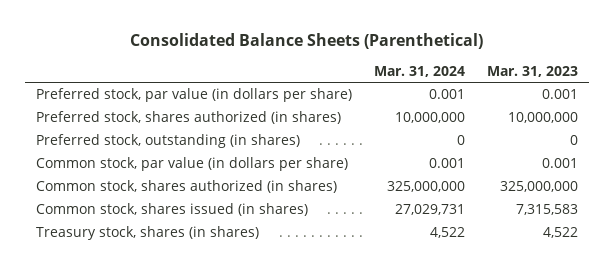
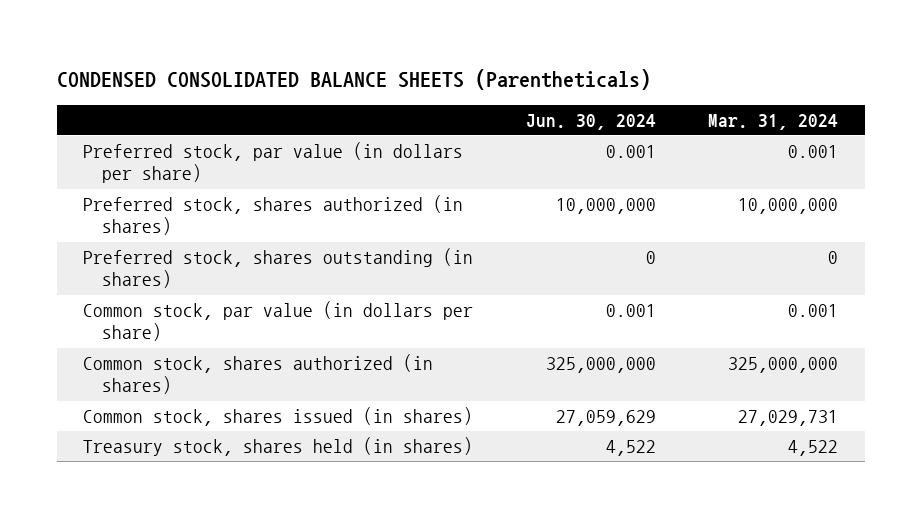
[130,33,484,50] Consolidated Balance Sheets (Parenthetical) -> [56,68,651,90] CONDENSED CONSOLIDATED BALANCE SHEETS (Parentheticals)
[487,65,579,77] Mar. 31, 2023 -> none
none -> [525,113,656,130] Jun. 30, 2024
[36,134,301,149] Preferred stock, outstanding (in shares) -> [83,248,474,289] Preferred stock, shares outstanding (in shares)
[36,226,260,241] Treasury stock, shares (in shares) -> [83,437,474,457] Treasury stock, shares held (in shares)

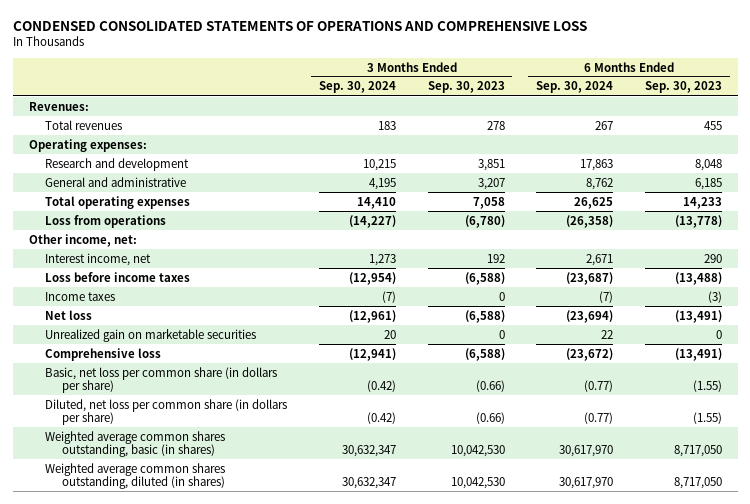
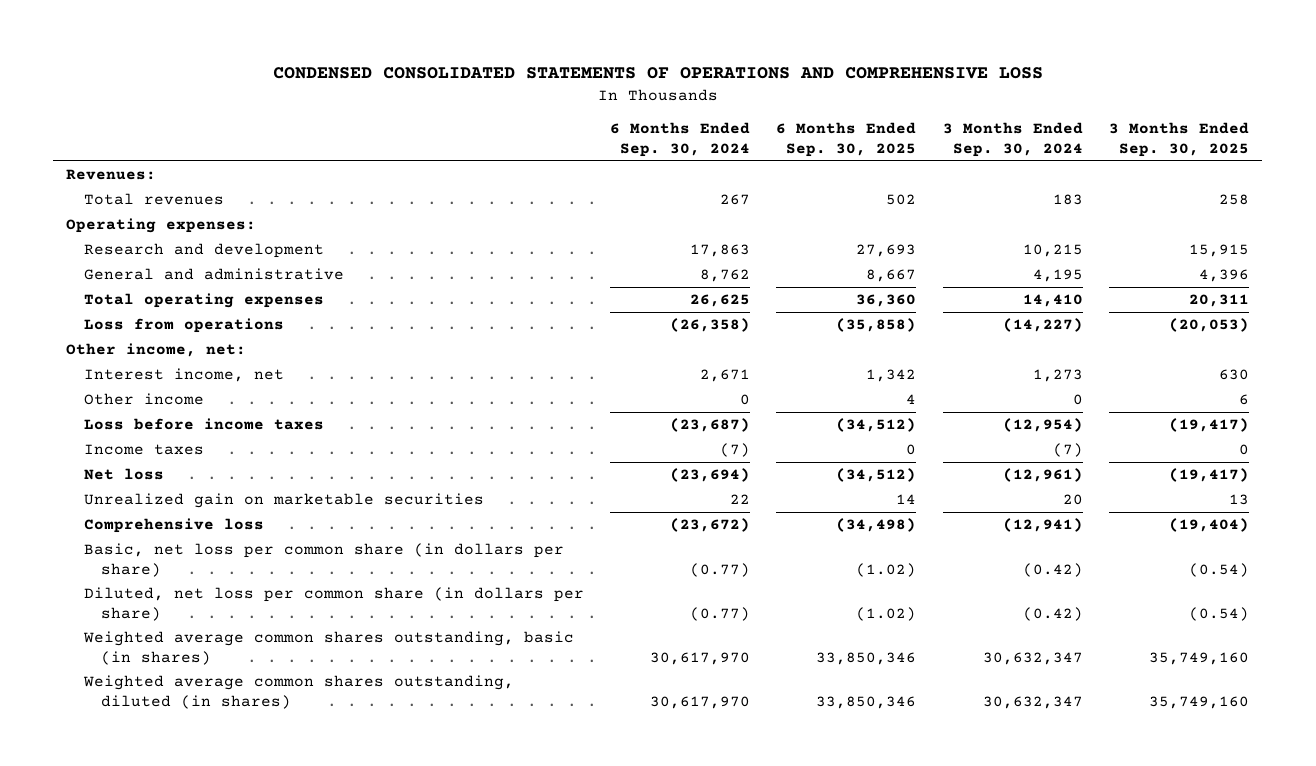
[427,81,505,94] Sep. 30, 2023 -> none
[644,81,722,94] Sep. 30, 2023 -> none
none -> [776,122,917,157] 6 Months Ended Sep. 30, 2025
none -> [1109,122,1250,157] 3 Months Ended Sep. 30, 2025
none -> [83,393,204,406] Other income

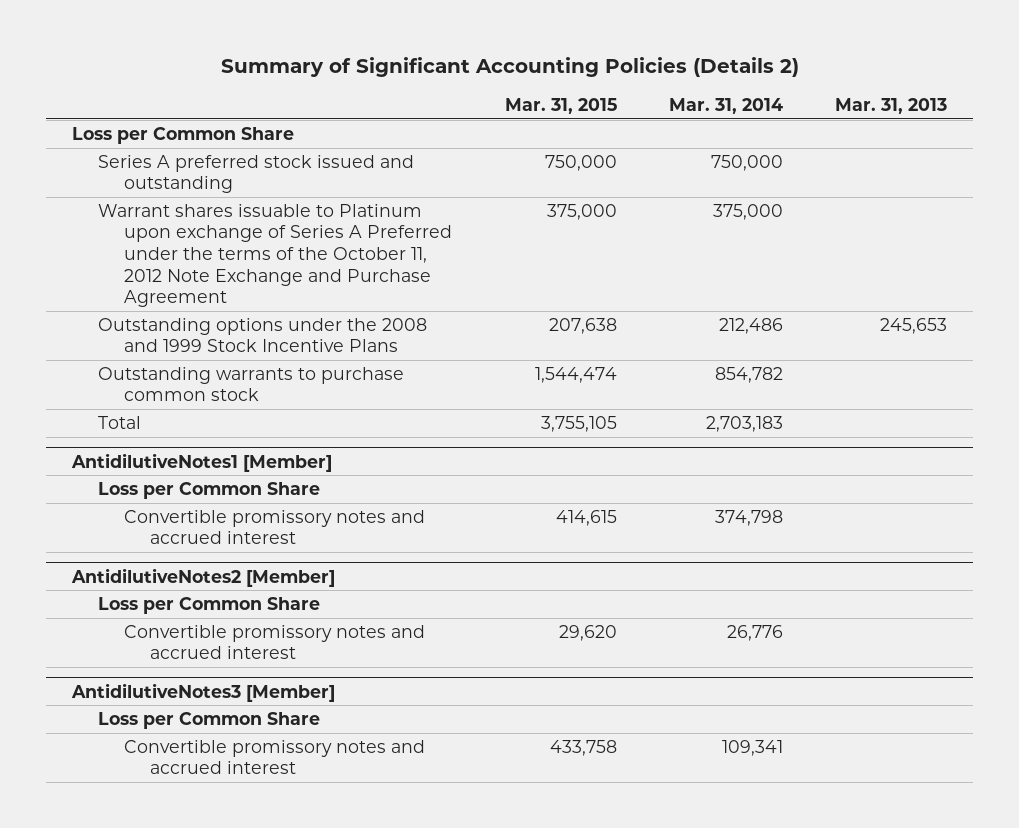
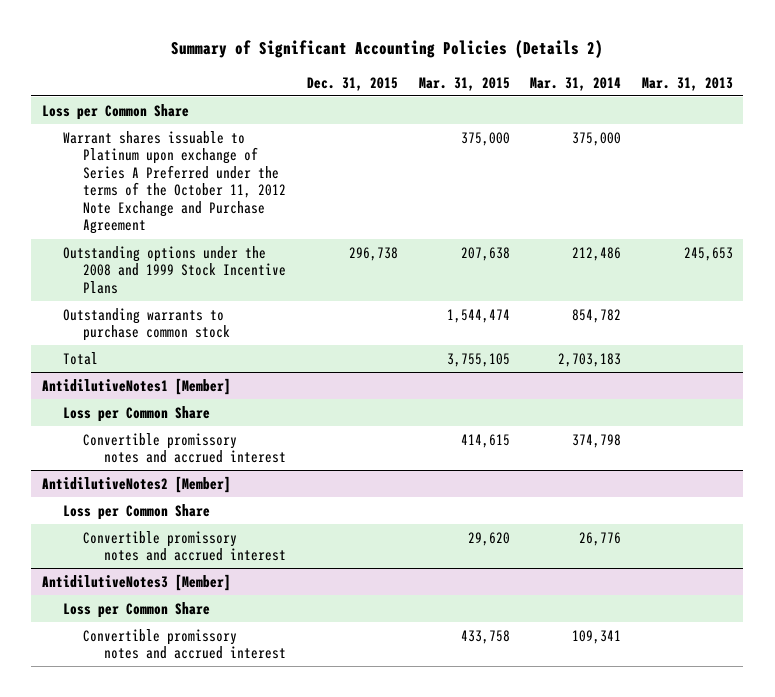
none -> [307,76,399,91] Dec. 31, 2015
[98,154,415,194] Series A preferred stock issued and outstanding -> none

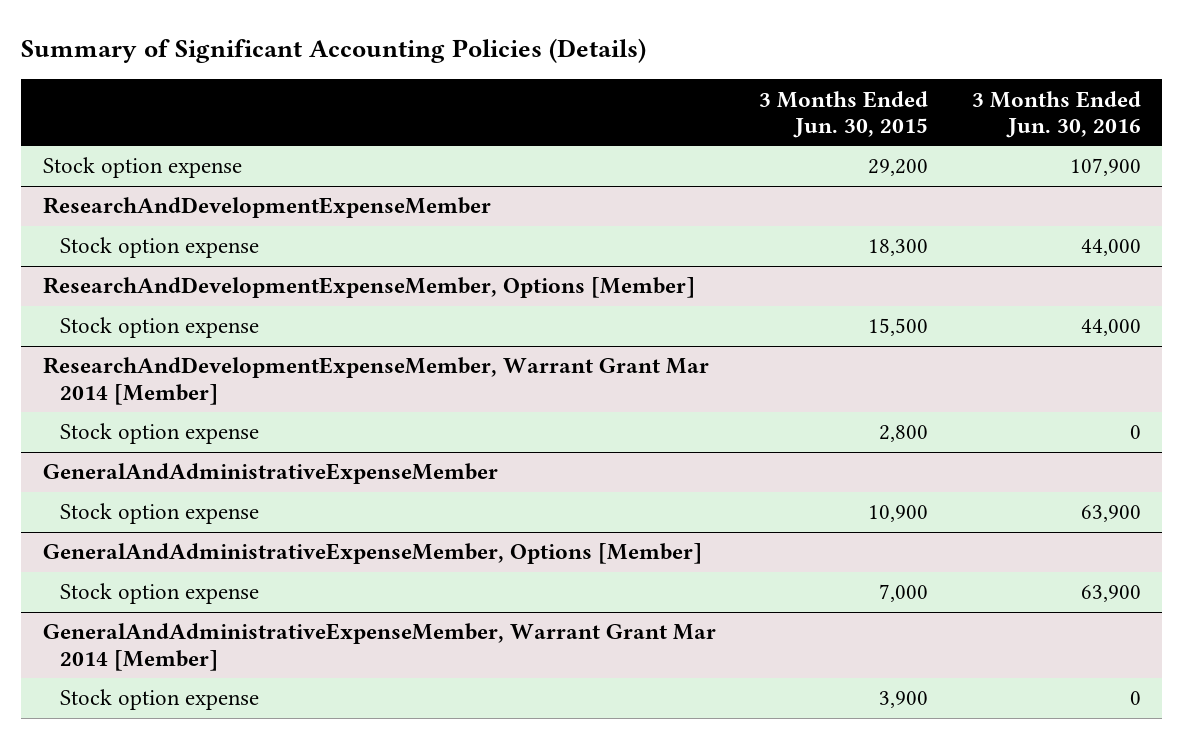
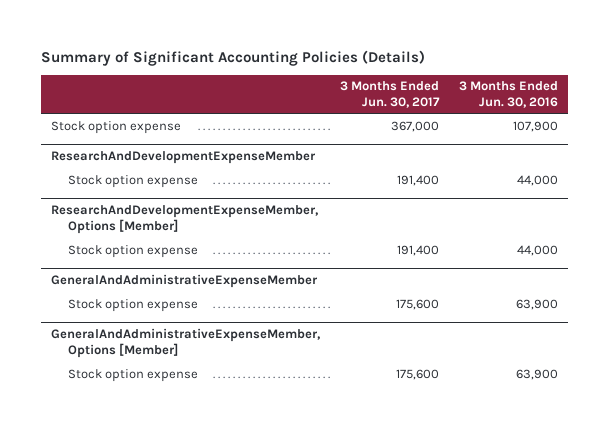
[759,90,929,139] 3 Months Ended Jun. 30, 2015 -> none
none -> [340,81,441,109] 3 Months Ended Jun. 30, 2017
[43,357,710,405] ResearchAndDevelopmentExpenseMember, Warrant Grant Mar 2014 [Member] -> none
[59,423,259,445] Stock option expense -> none
[43,623,717,671] GeneralAndAdministrativeExpenseMember, Warrant Grant Mar 2014 [Member] -> none
[59,689,259,711] Stock option expense -> none

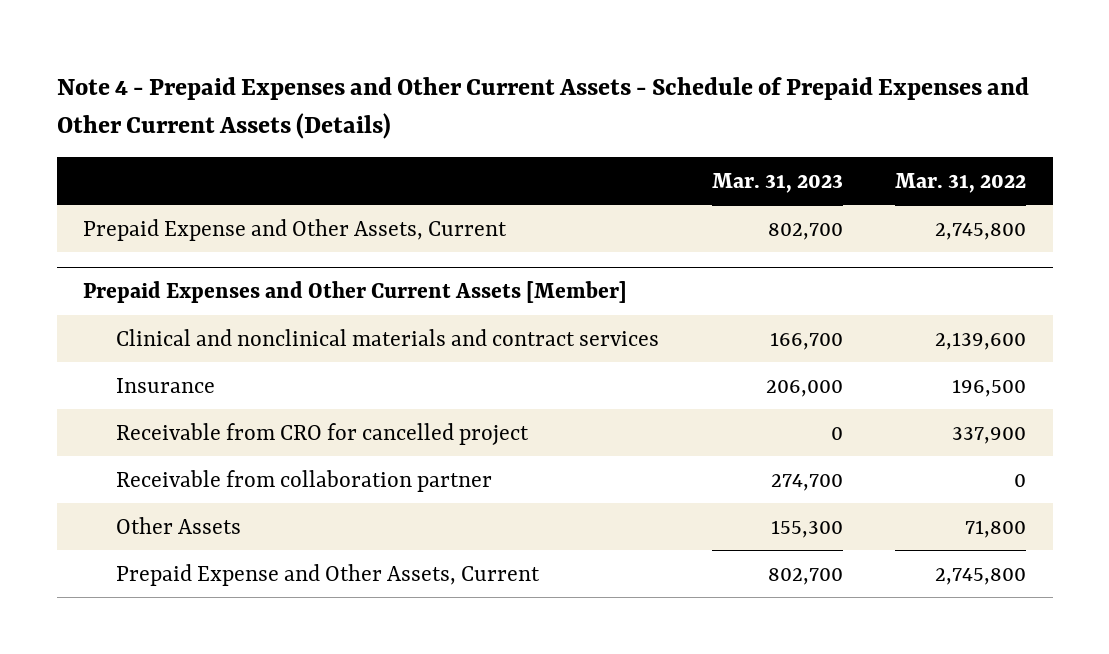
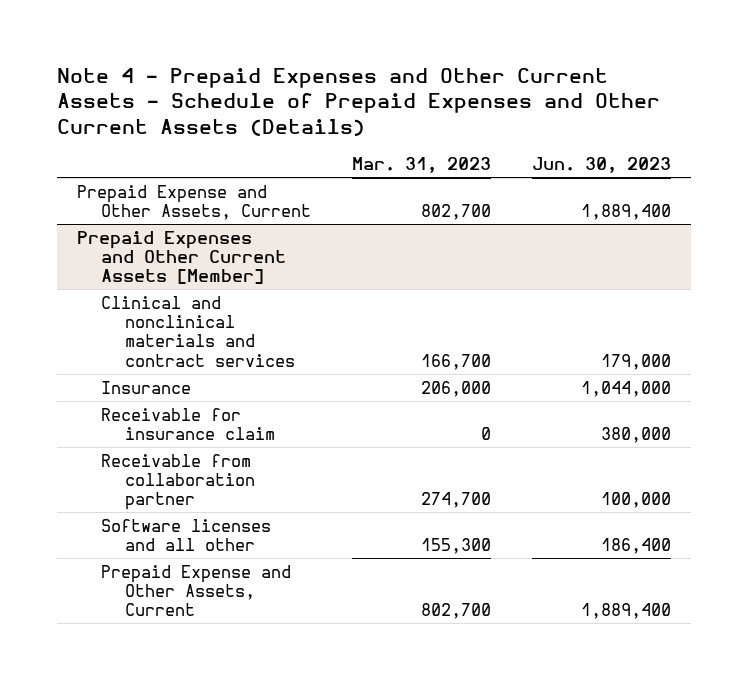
[895,172,1027,193] Mar. 31, 2022 -> none
none -> [531,156,671,173] Jun. 30, 2023
[115,422,529,445] Receivable from CRO for cancelled project -> none
none -> [101,407,276,441] Receivable for insurance claim
[115,516,241,534] Other Assets -> [101,518,272,552] Software licenses and all other

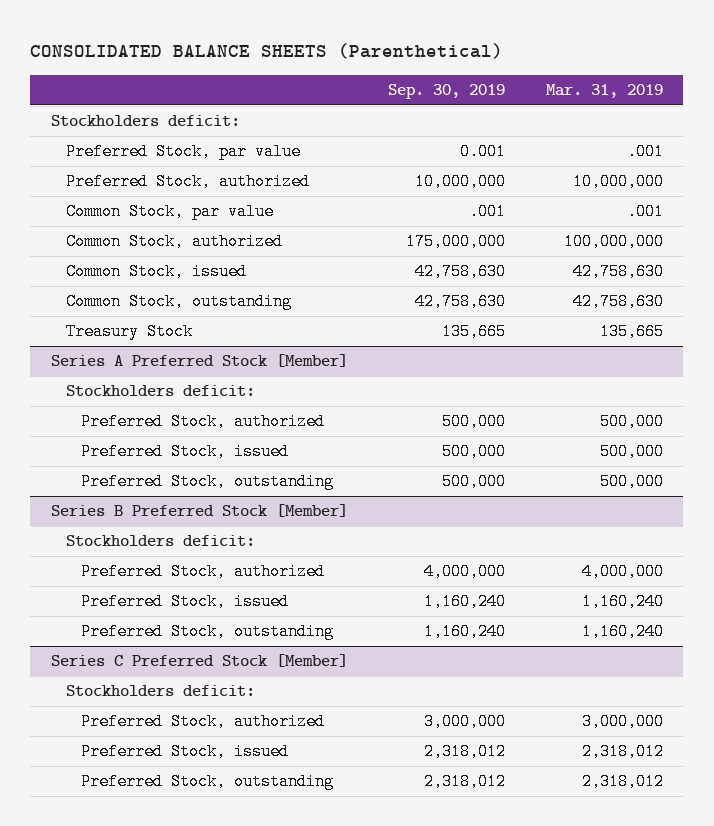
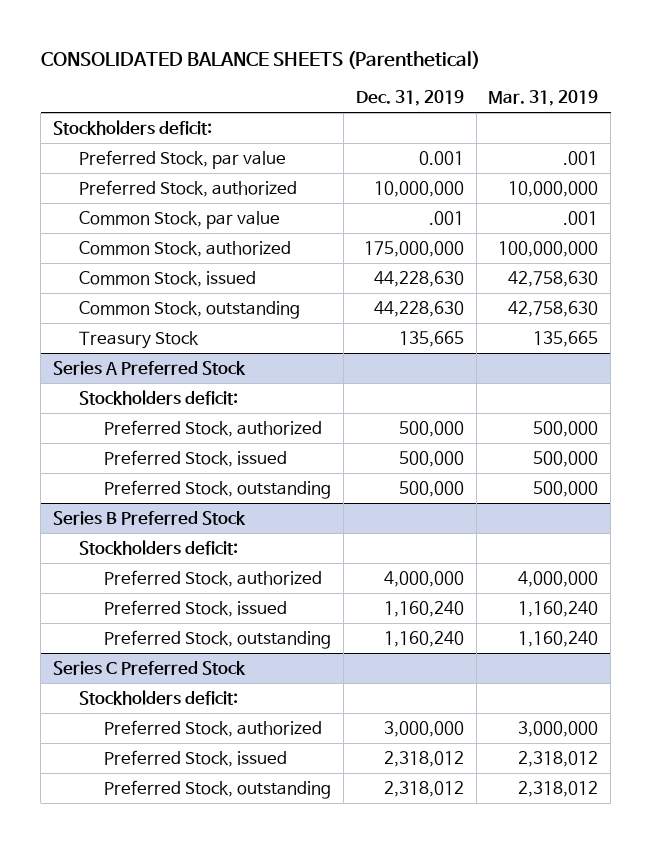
[388,83,506,99] Sep. 30, 2019 -> none
none -> [355,90,464,107] Dec. 31, 2019
[50,354,348,368] Series A Preferred Stock [Member] -> [52,360,246,375] Series A Preferred Stock
[50,504,348,518] Series B Preferred Stock [Member] -> [52,510,246,525] Series B Preferred Stock
[50,654,348,668] Series C Preferred Stock [Member] -> [52,660,246,675] Series C Preferred Stock

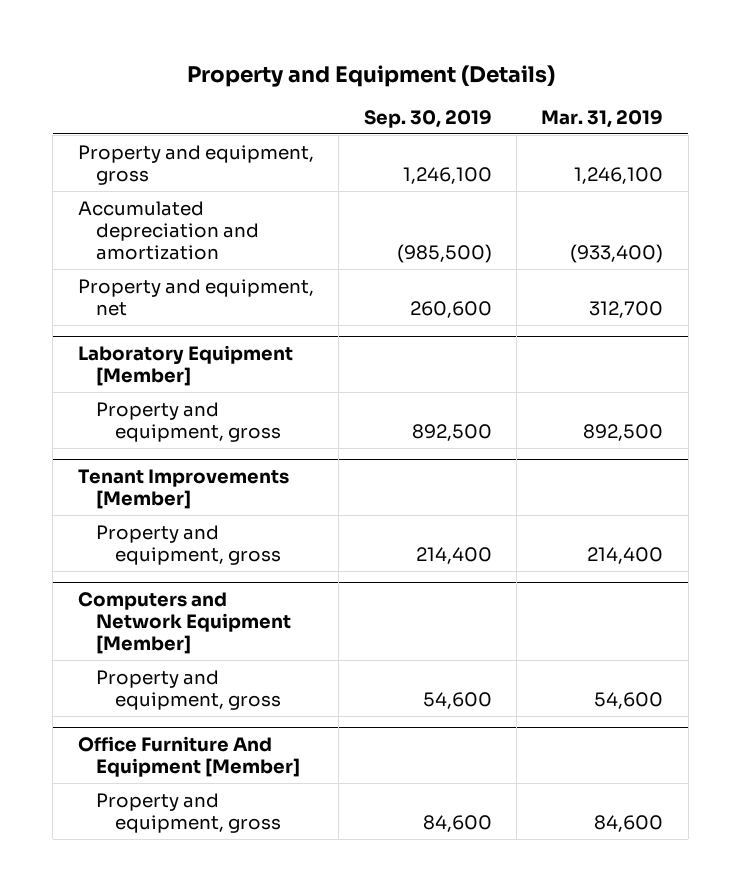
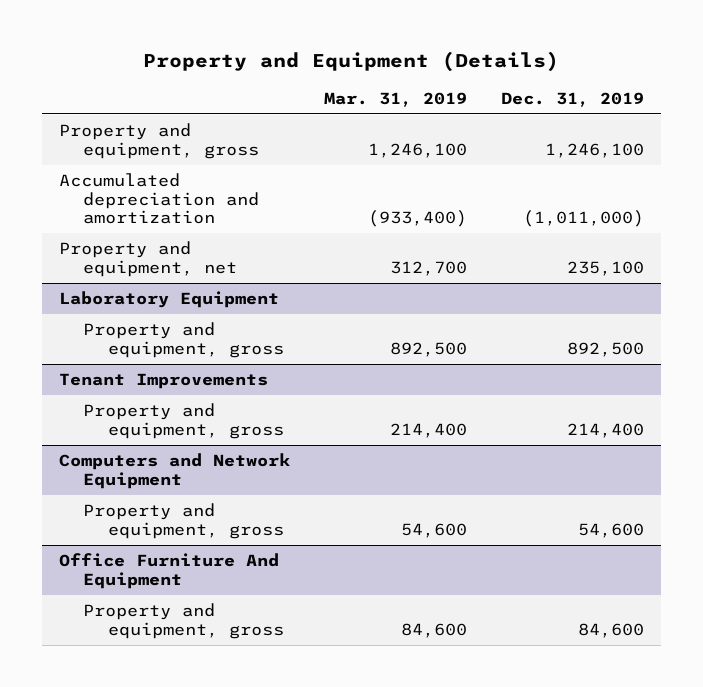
[363,109,492,128] Sep. 30, 2019 -> none
none -> [500,91,644,107] Dec. 31, 2019
[77,344,293,387] Laboratory Equipment [Member] -> [59,291,280,309] Laboratory Equipment
[77,468,289,510] Tenant Improvements [Member] -> [59,373,269,390] Tenant Improvements
[77,591,292,655] Computers and Network Equipment [Member] -> [59,453,291,489] Computers and Network Equipment
[77,735,301,778] Office Furniture And Equipment [Member] -> [59,553,280,589] Office Furniture And Equipment

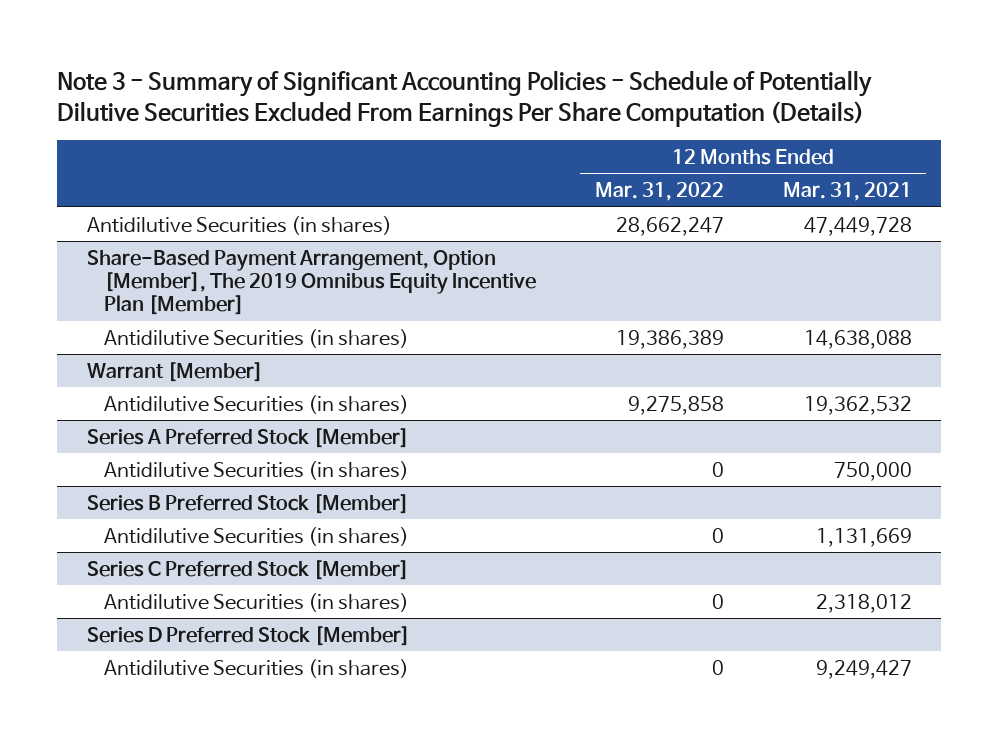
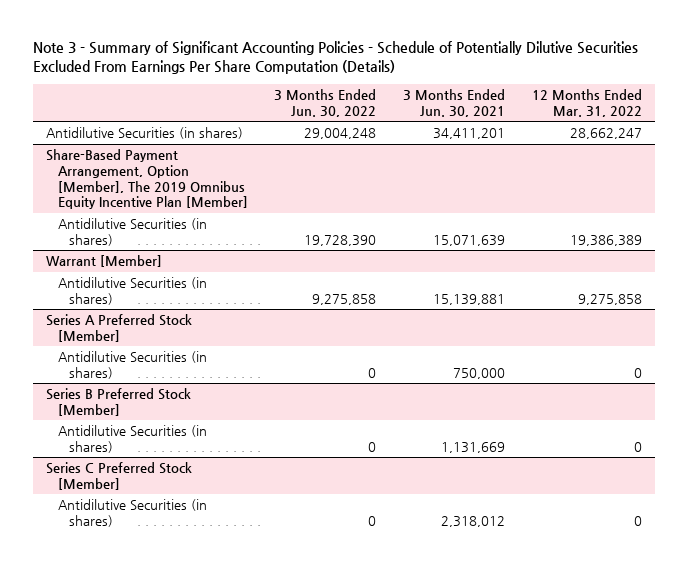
[782,182,912,202] Mar. 31, 2021 -> none
none -> [274,88,377,117] 3 Months Ended Jun. 30, 2022
none -> [403,88,506,117] 3 Months Ended Jun. 30, 2021
[86,625,410,646] Series D Preferred Stock [Member] -> none
[104,658,410,678] Antidilutive Securities (in shares) -> none

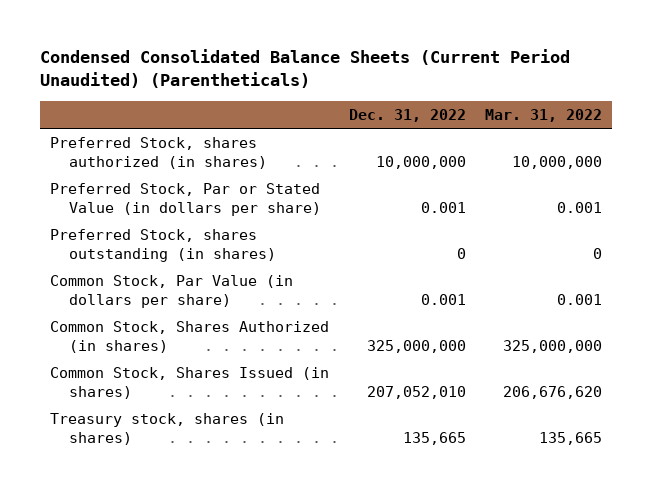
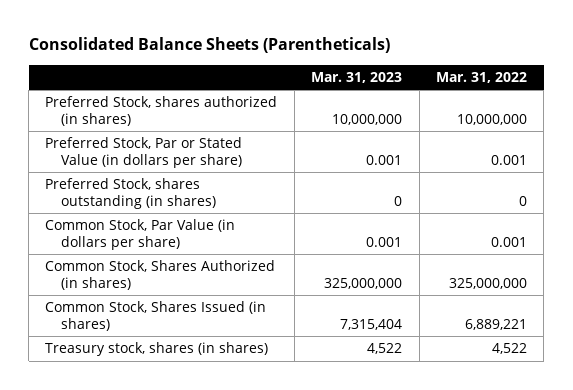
[39,48,570,88] Condensed Consolidated Balance Sheets (Current Period Unaudited) (Parentheticals) -> [28,37,390,54] Consolidated Balance Sheets (Parentheticals)
[348,108,466,122] Dec. 31, 2022 -> none
none -> [311,71,403,83] Mar. 31, 2023
[503,385,603,399] 206,676,620 -> [465,319,528,331] 6,889,221
[539,431,603,445] 135,665 -> [492,343,528,355] 4,522

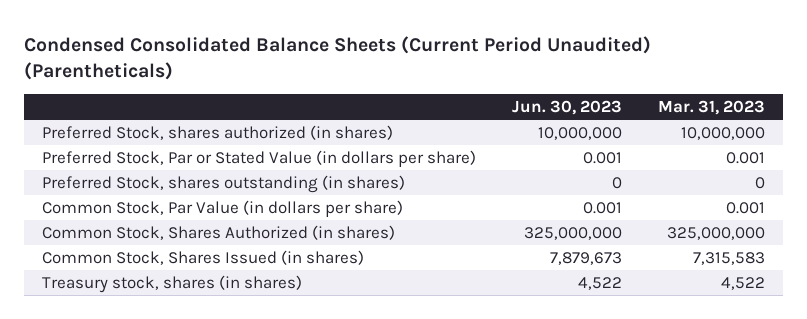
[28,37,390,54] Consolidated Balance Sheets (Parentheticals) -> [24,35,652,81] Condensed Consolidated Balance Sheets (Current Period Unaudited) (Parentheticals)
[436,71,528,83] Mar. 31, 2022 -> none
none -> [511,100,622,116] Jun. 30, 2023
[340,319,403,331] 7,315,404 -> [692,251,765,265] 7,315,583

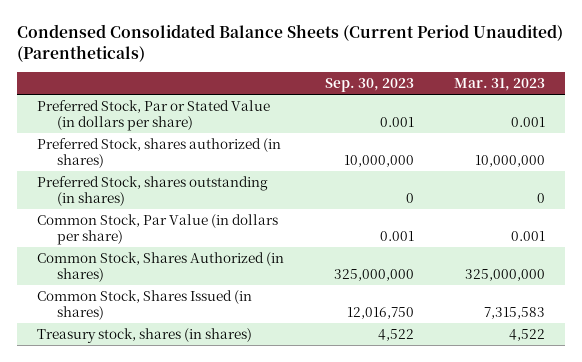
[511,100,622,116] Jun. 30, 2023 -> none
none -> [324,78,414,93] Sep. 30, 2023
[42,124,394,140] Preferred Stock, shares authorized (in shares) -> [37,137,282,168] Preferred Stock, shares authorized (in shares)

